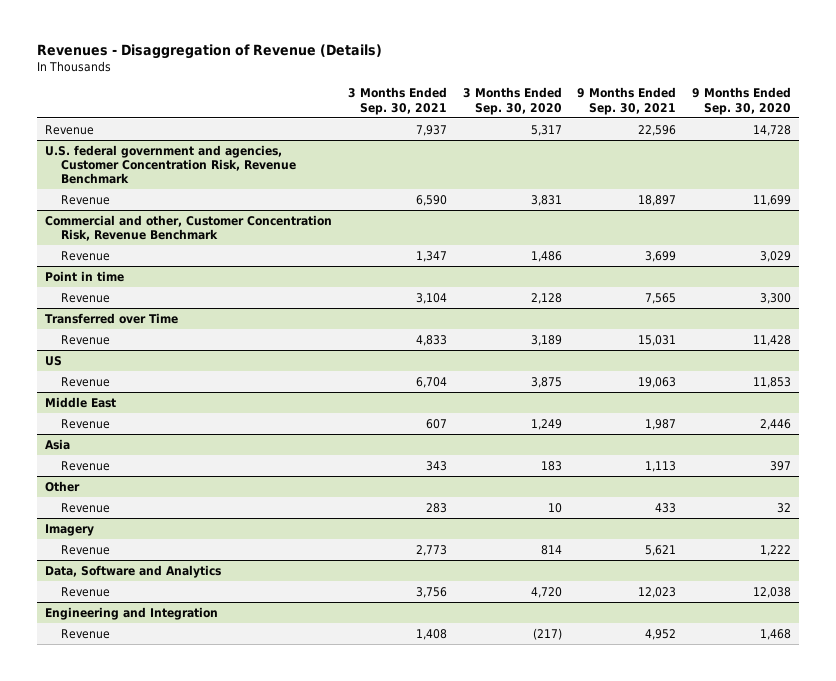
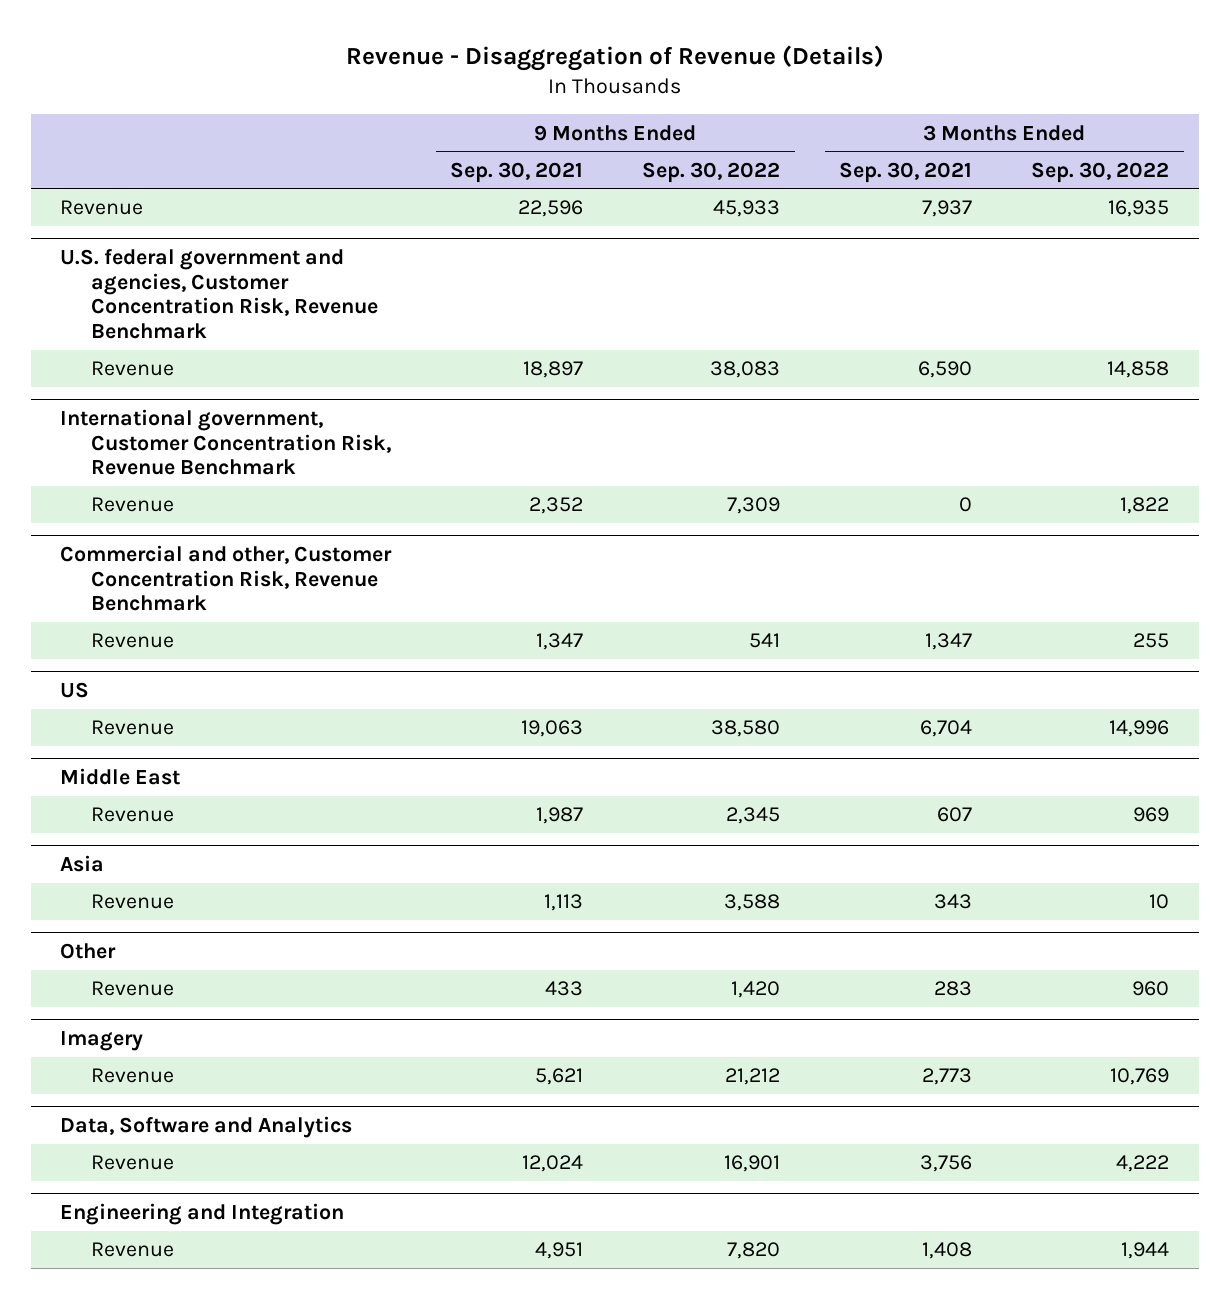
[37,44,383,60] Revenues - Disaggregation of Revenue (Details) -> [345,44,884,71] Revenue - Disaggregation of Revenue (Details)
[462,87,562,115] 3 Months Ended Sep. 30, 2020 -> none
[692,87,792,115] 9 Months Ended Sep. 30, 2020 -> none
none -> [642,161,781,183] Sep. 30, 2022
none -> [1031,161,1170,183] Sep. 30, 2022
none -> [60,408,392,476] International government, Customer Concentration Risk, Revenue Benchmark
none -> [91,497,175,513] Revenue
[45,270,125,282] Point in time -> none
[61,292,111,303] Revenue -> none
[45,312,179,324] Transferred over Time -> none
[61,334,111,345] Revenue -> none
[645,250,677,262] 3,699 -> [536,633,584,651] 1,347
[638,586,677,598] 12,023 -> [522,1155,584,1173] 12,024
[645,628,677,640] 4,952 -> [535,1242,584,1260] 4,951

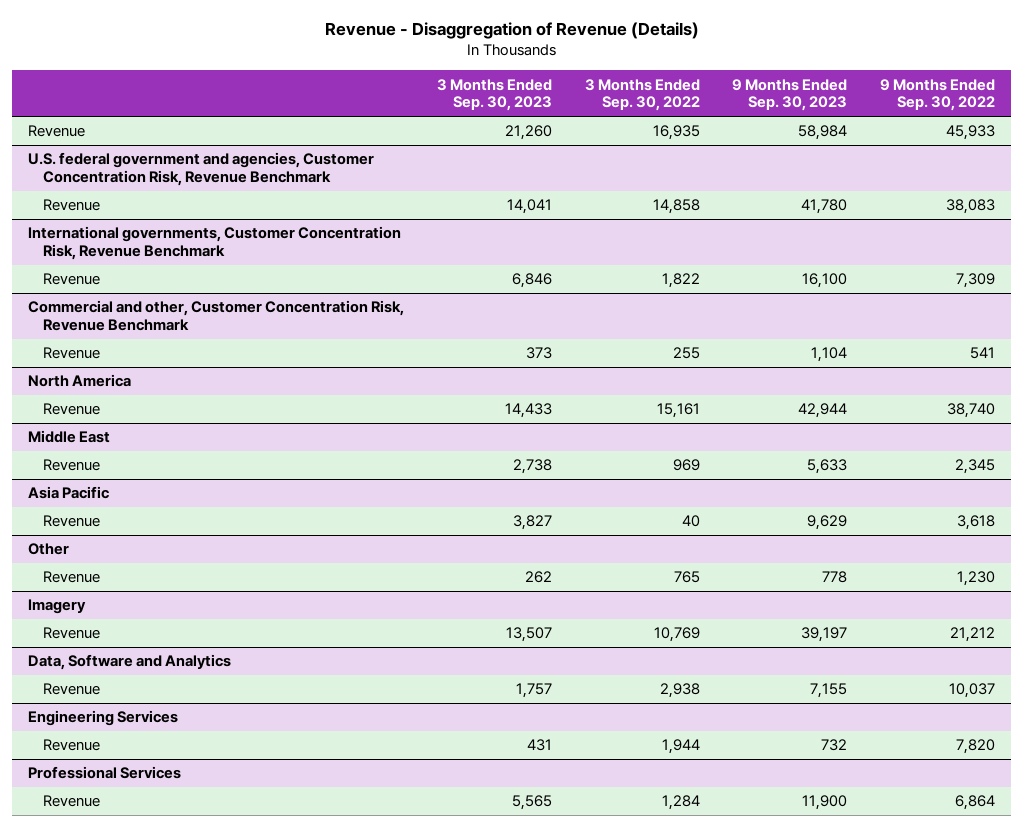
[450,161,584,183] Sep. 30, 2021 -> none
[839,161,973,183] Sep. 30, 2021 -> none
none -> [437,78,553,112] 3 Months Ended Sep. 30, 2023
none -> [732,78,848,112] 9 Months Ended Sep. 30, 2023
[60,408,392,476] International government, Customer Concentration Risk, Revenue Benchmark -> [28,226,402,261] International governments, Customer Concentration Risk, Revenue Benchmark
[60,681,90,698] US -> [28,374,132,388] North America
[711,720,781,738] 38,580 -> [947,403,996,419] 38,740
[1109,720,1170,738] 14,996 -> [656,403,700,419] 15,161
[60,854,105,872] Asia -> [28,486,110,500] Asia Pacific
[724,894,781,912] 3,588 -> [957,515,996,531] 3,618
[1149,894,1170,910] 10 -> [681,515,700,528] 40
[731,981,781,999] 1,420 -> [957,571,996,587] 1,230
[1132,981,1170,997] 960 -> [673,571,700,584] 765
[60,1202,345,1225] Engineering and Integration -> none
[724,1155,781,1173] 16,901 -> [949,683,996,699] 10,037
[1116,1155,1170,1173] 4,222 -> [659,683,700,699] 2,938
none -> [28,710,179,727] Engineering Services
none -> [28,766,182,780] Professional Services
none -> [43,795,101,808] Revenue

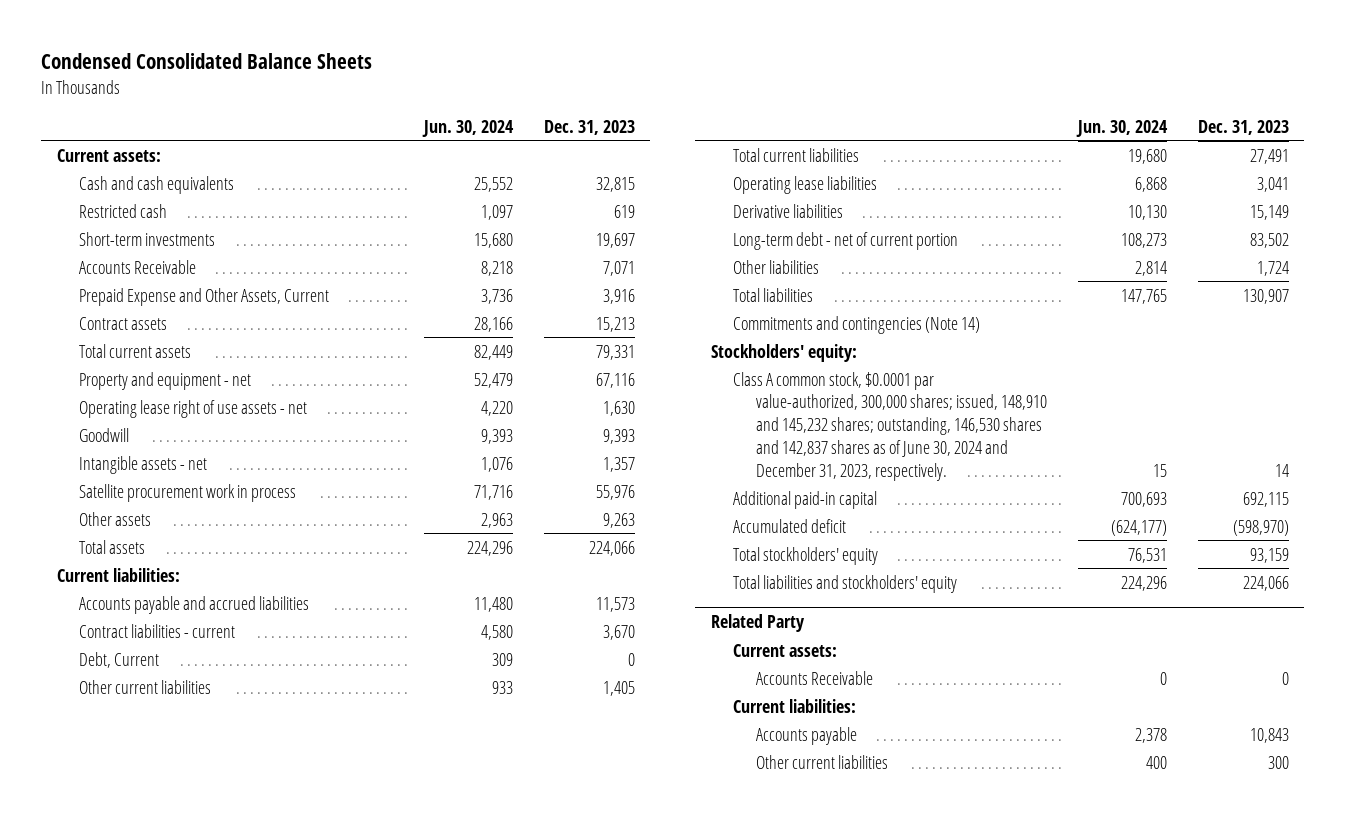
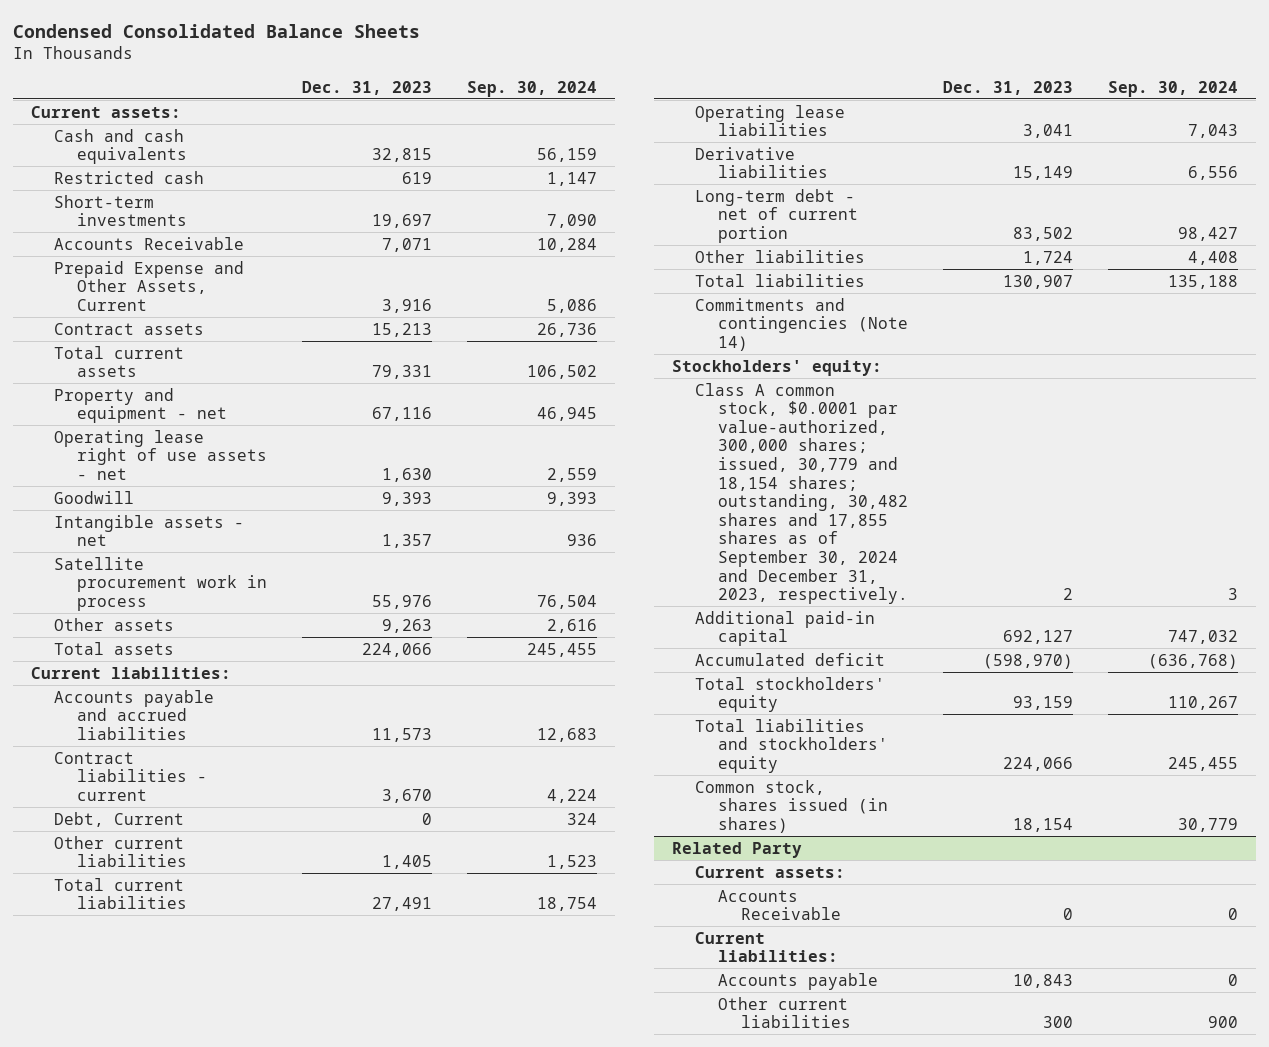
[421,119,514,137] Jun. 30, 2024 -> none
none -> [467,80,598,97] Sep. 30, 2024
[733,371,1047,481] Class A common stock, $0.0001 par value-authorized, 300,000 shares; issued, 148,910 and 145,232 shares; outstanding, 146,530 shares and 142,837 shares as of June 30, 2024 and December 31, 2023, respectively. -> [694,382,908,605] Class A common stock, $0.0001 par value-authorized, 300,000 shares; issued, 30,779 and 18,154 shares; outstanding, 30,482 shares and 17,855 shares as of September 30, 2024 and December 31, 2023, respectively.
[1274,463,1289,477] 14 -> [1062,588,1073,601] 2
[1242,491,1289,507] 692,115 -> [1002,630,1073,645] 692,127
none -> [694,779,888,833] Common stock, shares issued (in shares)

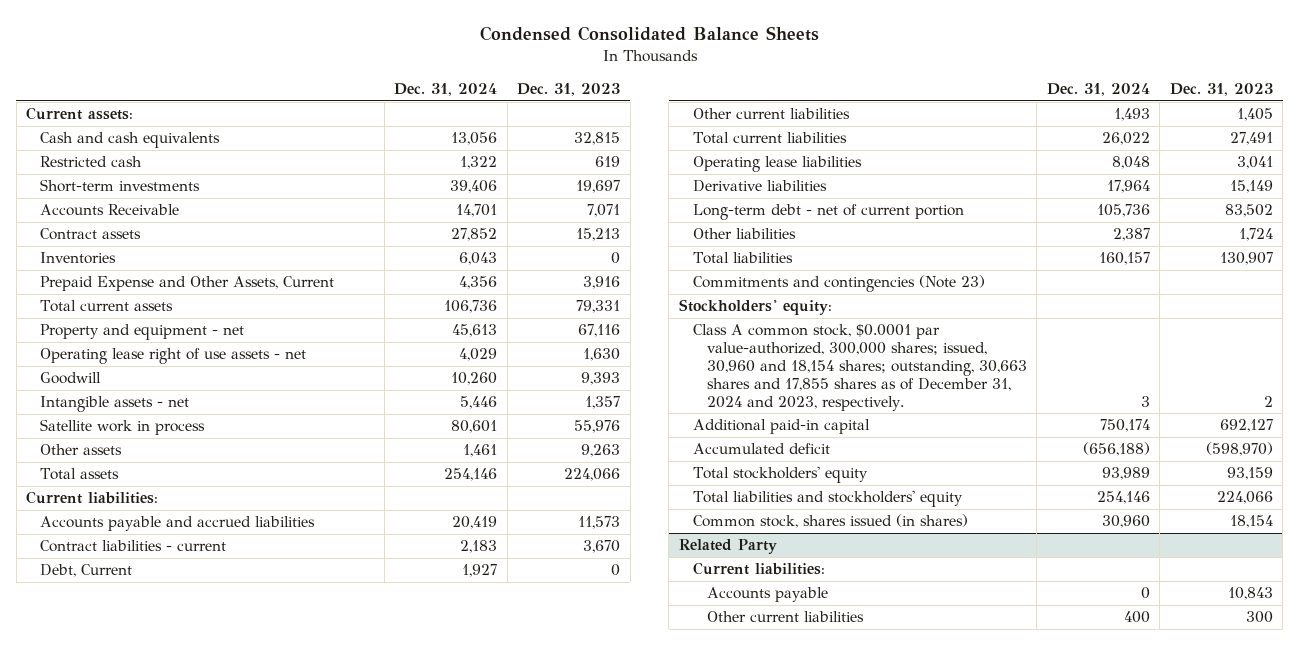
[467,80,598,97] Sep. 30, 2024 -> none
none -> [394,82,498,96] Dec. 31, 2024
none -> [40,252,117,265] Inventories
[53,260,244,311] Prepaid Expense and Other Assets, Current -> [40,276,335,292] Prepaid Expense and Other Assets, Current
[53,556,267,611] Satellite procurement work in process -> [40,419,206,436] Satellite work in process
[694,297,908,351] Commitments and contingencies (Note 14) -> [692,275,985,293] Commitments and contingencies (Note 23)
[694,382,908,605] Class A common stock, $0.0001 par value-authorized, 300,000 shares; issued, 30,779 and 18,154 shares; outstanding, 30,482 shares and 17,855 shares as of September 30, 2024 and December 31, 2023, respectively. -> [692,324,1027,411] Class A common stock, $0.0001 par value-authorized, 300,000 shares; issued, 30,960 and 18,154 shares; outstanding, 30,663 shares and 17,855 shares as of December 31, 2024 and 2023, respectively.
[694,865,845,878] Current assets: -> none
[717,889,841,921] Accounts Receivable -> none

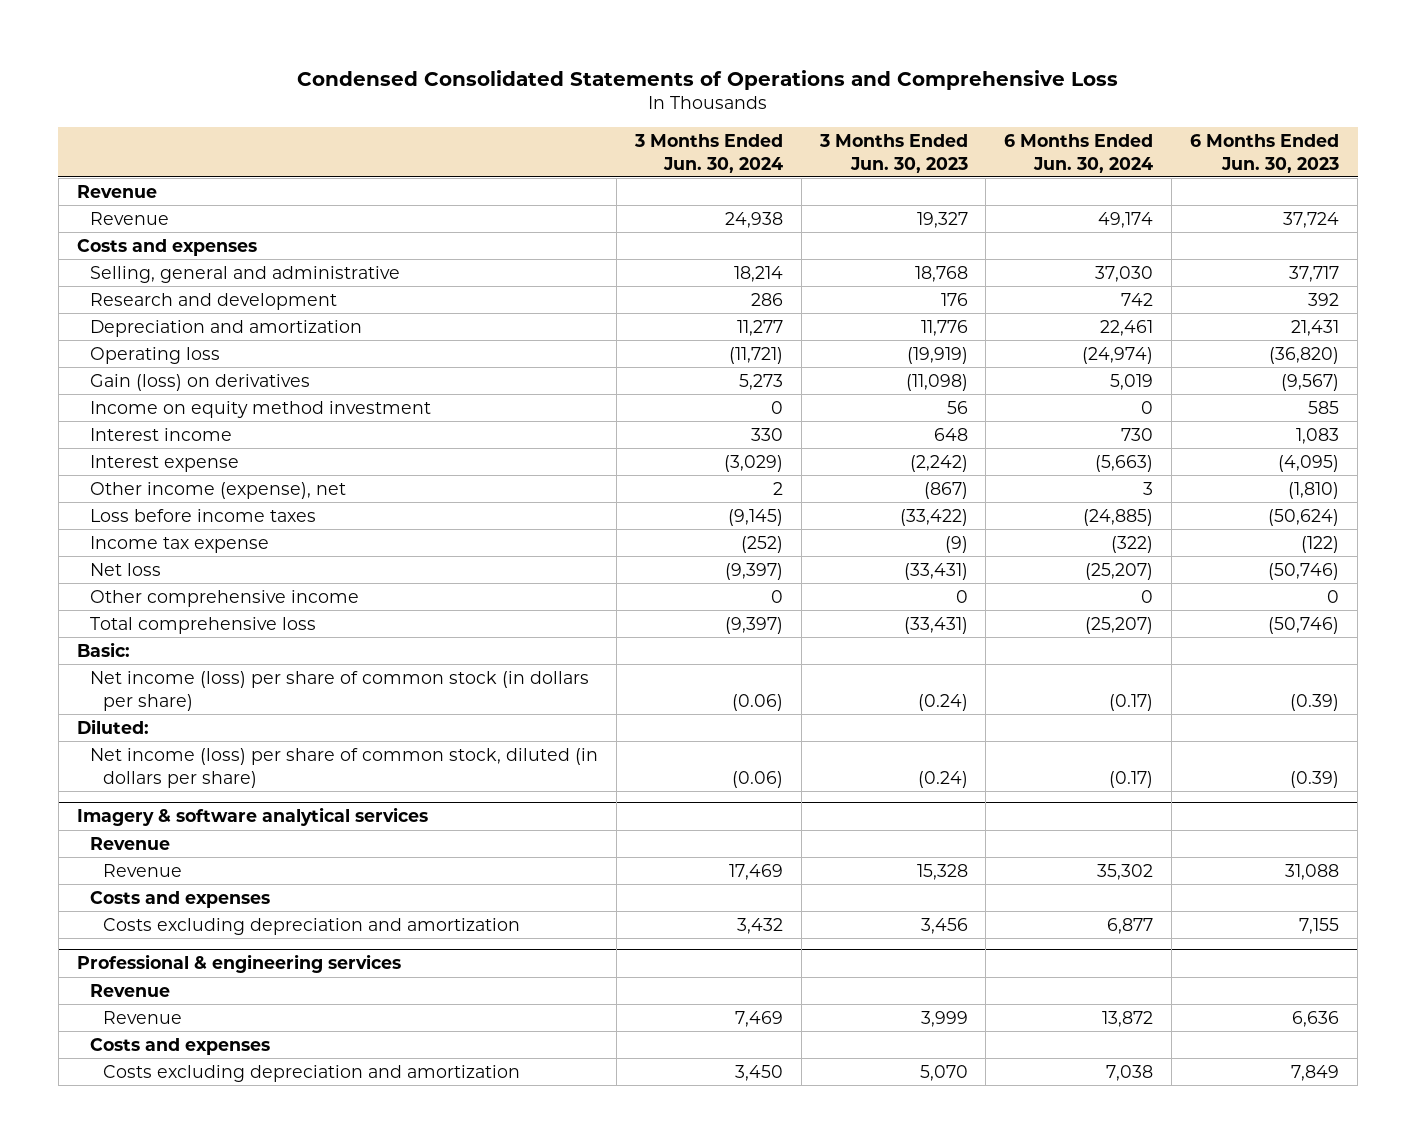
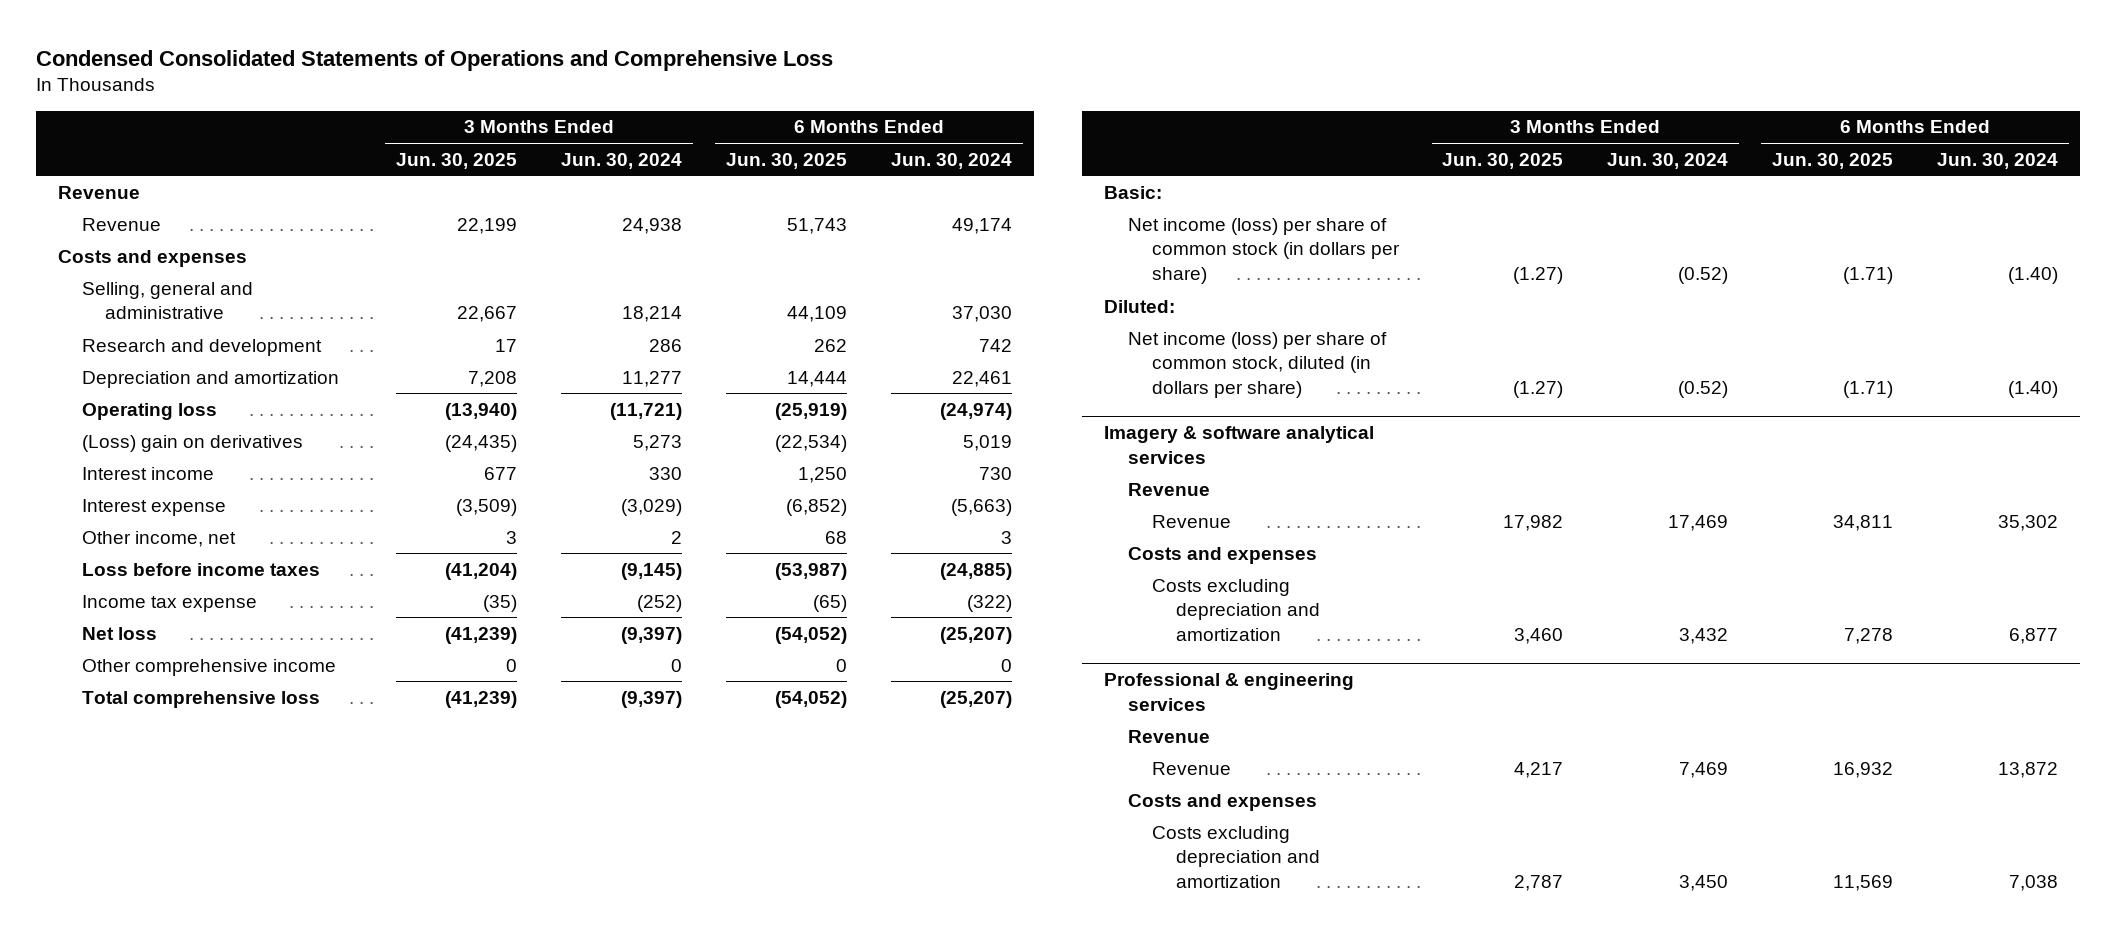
[818,133,968,173] 3 Months Ended Jun. 30, 2023 -> none
[1190,133,1340,173] 6 Months Ended Jun. 30, 2023 -> none
none -> [396,152,518,169] Jun. 30, 2025
none -> [726,152,848,169] Jun. 30, 2025
[90,400,432,418] Income on equity method investment -> none
[90,373,311,391] Gain (loss) on derivatives -> [81,434,303,452] (Loss) gain on derivatives
[90,481,347,499] Other income (expense), net -> [81,530,236,547] Other income, net
[731,693,783,711] (0.06) -> [1678,267,1729,285] (0.52)
[1109,693,1154,711] (0.17) -> [2008,267,2059,285] (1.40)
[731,770,783,788] (0.06) -> [1678,381,1729,399] (0.52)
[1109,770,1154,788] (0.17) -> [2008,381,2059,399] (1.40)

